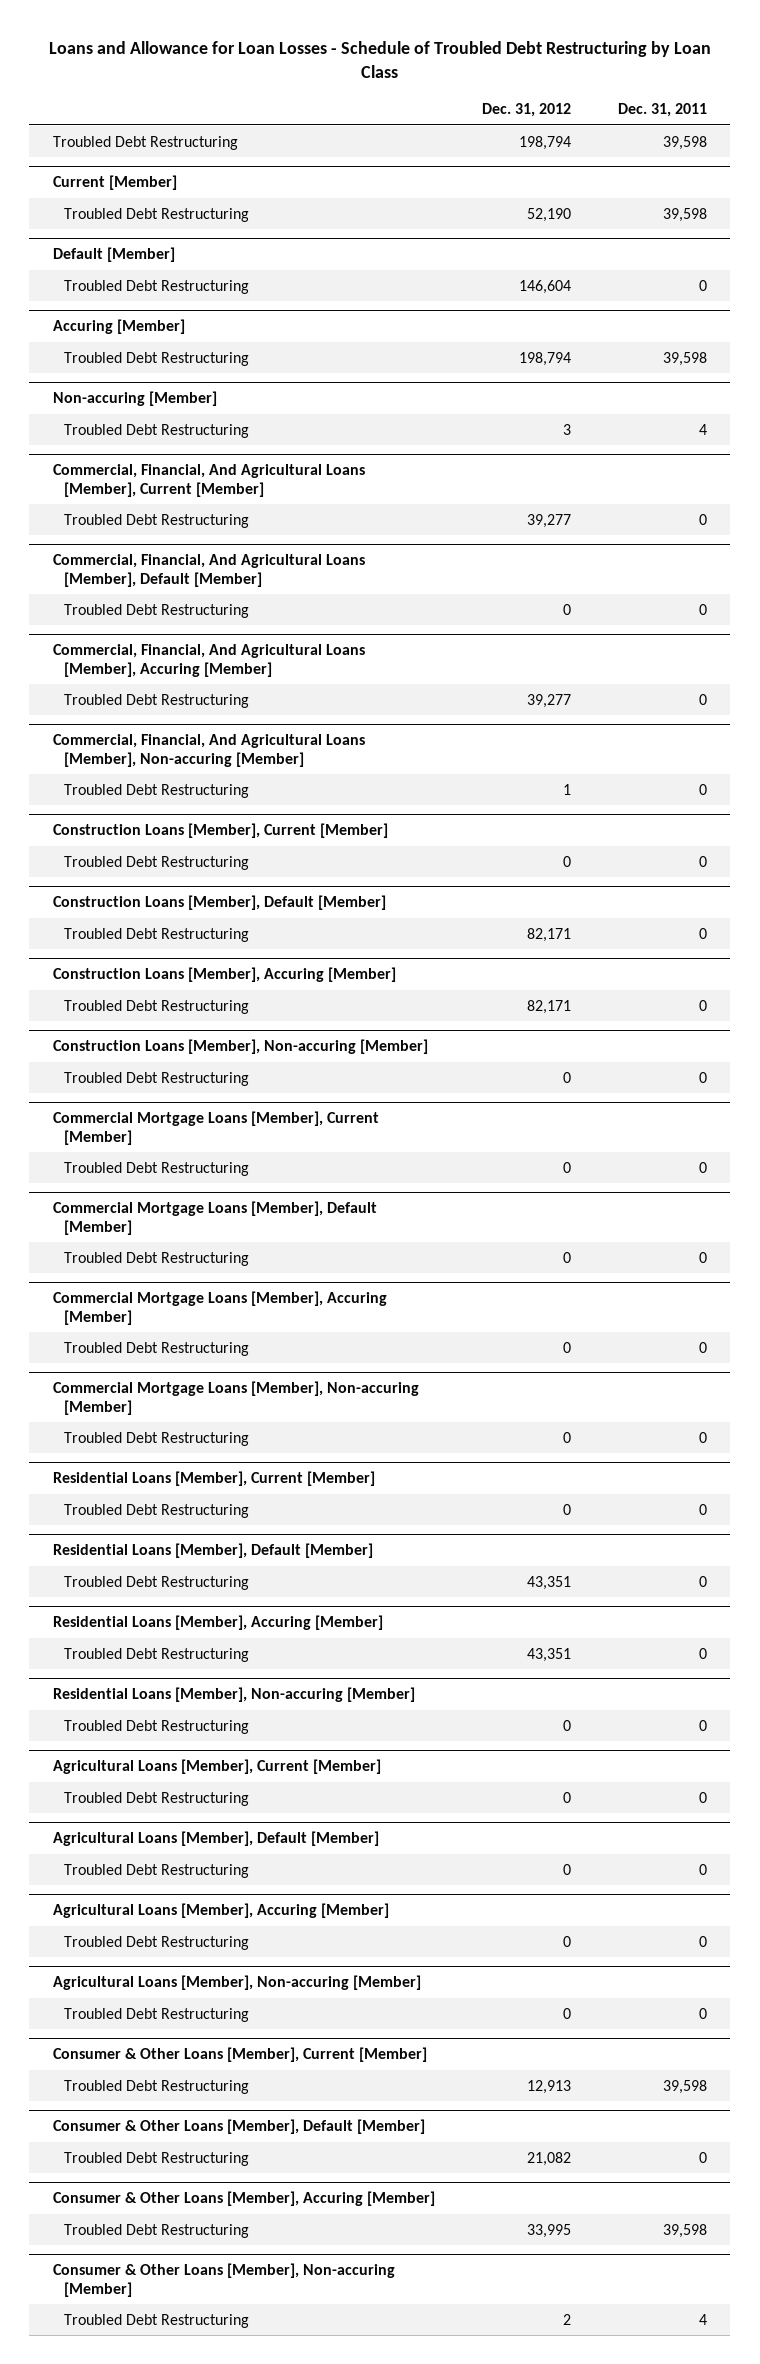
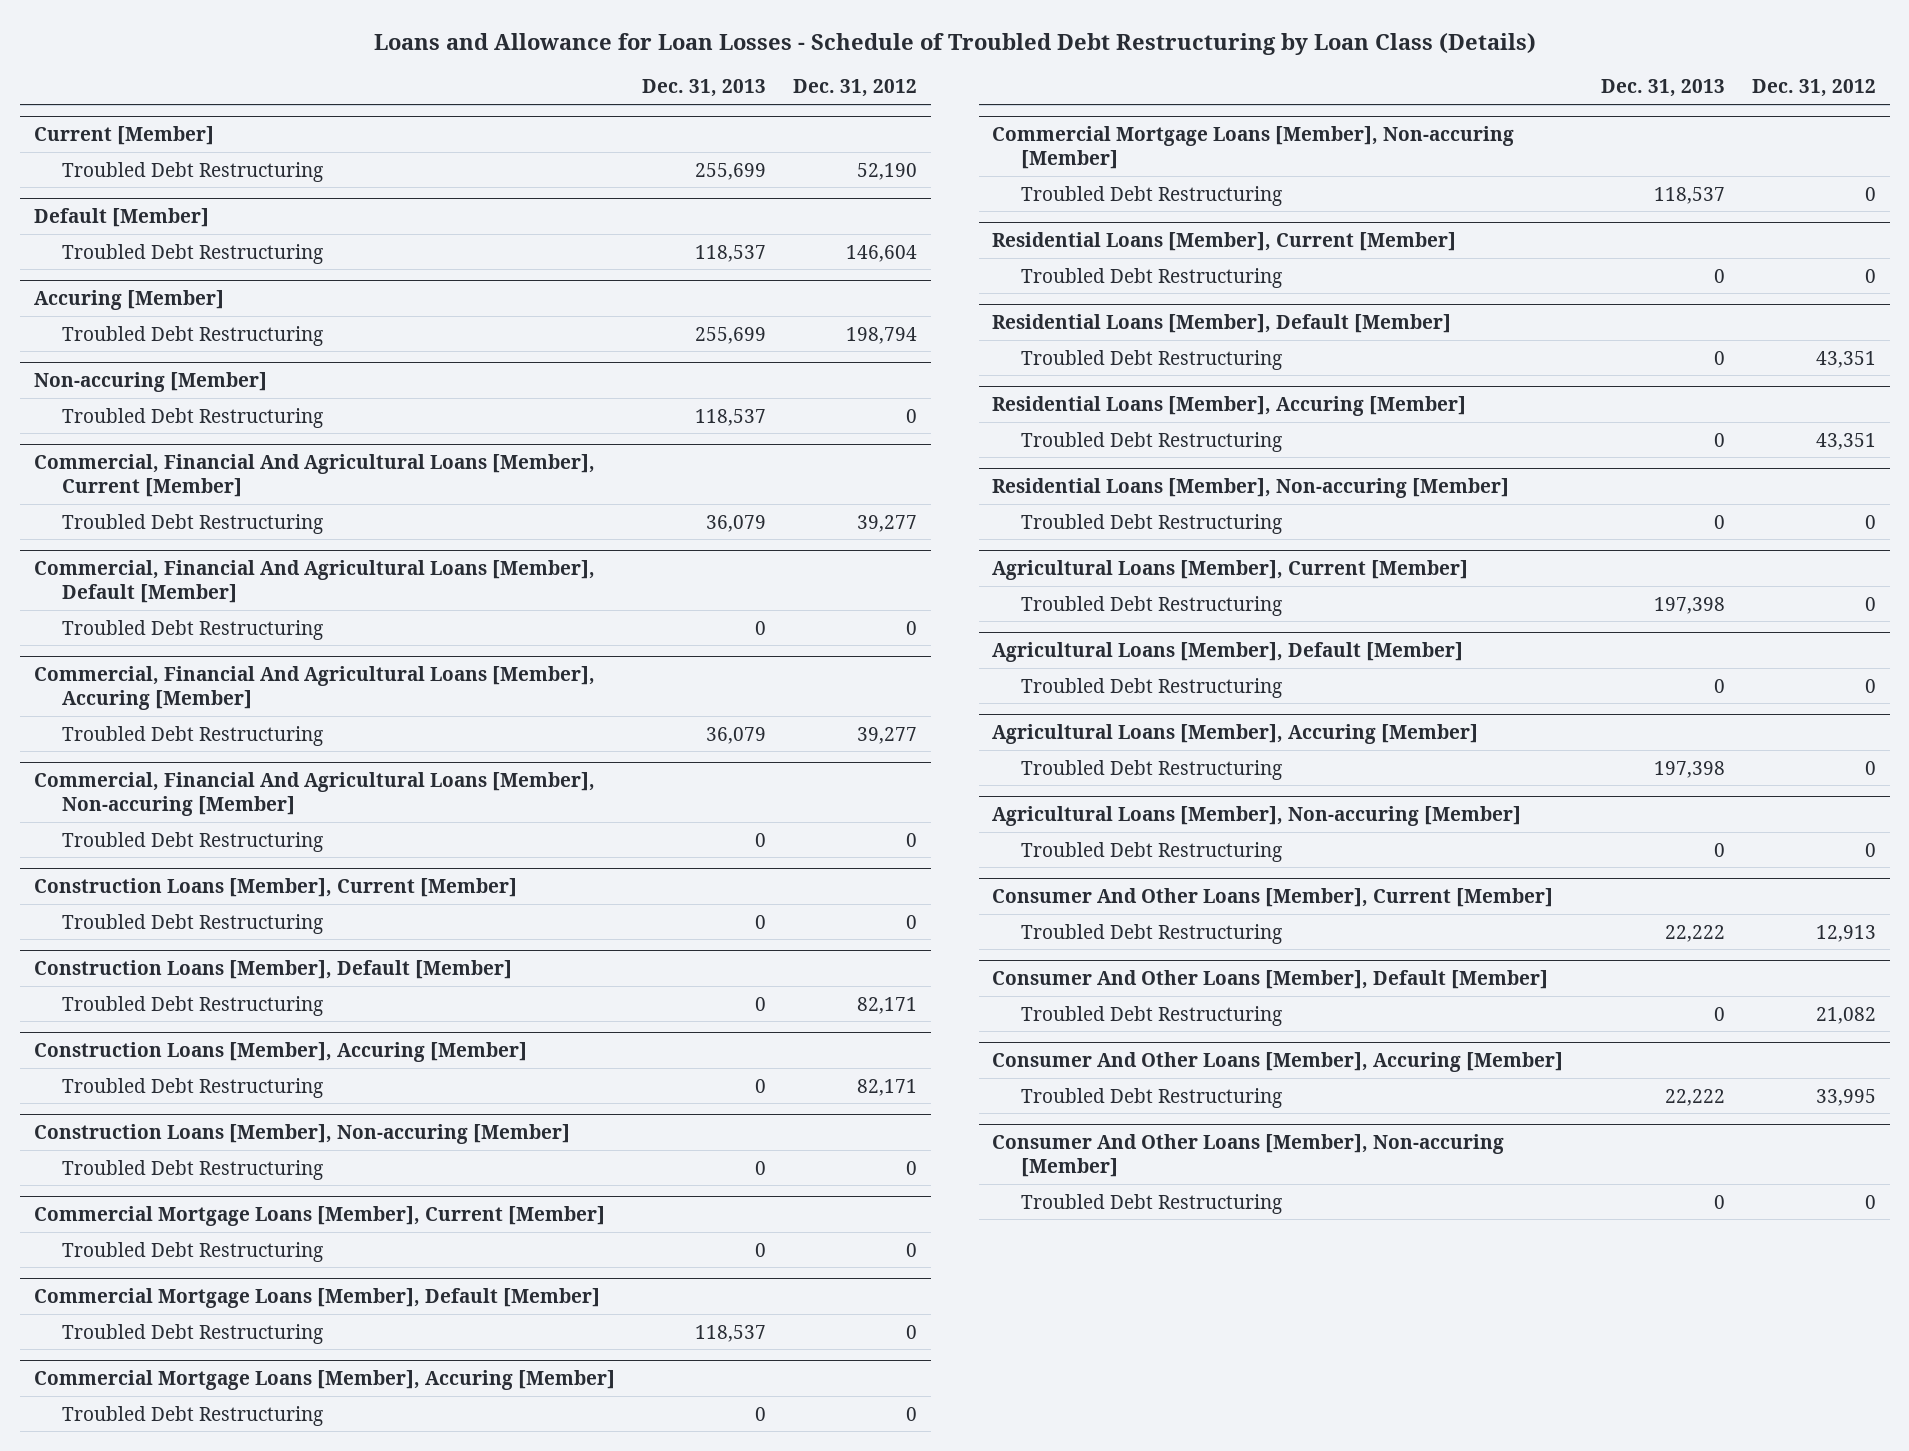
[48,40,711,78] Loans and Allowance for Loan Losses - Schedule of Troubled Debt Restructuring by Loan Class -> [373,32,1536,55] Loans and Allowance for Loan Losses - Schedule of Troubled Debt Restructuring by Loan Class (Details)
[617,103,707,118] Dec. 31, 2011 -> none
none -> [641,79,766,98] Dec. 31, 2013
[52,135,238,150] Troubled Debt Restructuring -> none
[562,423,571,435] 3 -> [906,408,918,423] 0
[52,464,365,498] Commercial, Financial, And Agricultural Loans [Member], Current [Member] -> [33,454,595,498] Commercial, Financial And Agricultural Loans [Member], Current [Member]
[52,554,365,588] Commercial, Financial, And Agricultural Loans [Member], Default [Member] -> [33,560,595,604] Commercial, Financial And Agricultural Loans [Member], Default [Member]
[52,644,365,678] Commercial, Financial, And Agricultural Loans [Member], Accuring [Member] -> [33,666,595,711] Commercial, Financial And Agricultural Loans [Member], Accuring [Member]
[52,734,365,768] Commercial, Financial, And Agricultural Loans [Member], Non-accuring [Member] -> [33,772,595,817] Commercial, Financial And Agricultural Loans [Member], Non-accuring [Member]
[562,783,571,795] 1 -> [906,832,918,847] 0
[52,2047,427,2063] Consumer & Other Loans [Member], Current [Member] -> [992,888,1554,908] Consumer And Other Loans [Member], Current [Member]
[52,2119,425,2135] Consumer & Other Loans [Member], Default [Member] -> [992,970,1549,990] Consumer And Other Loans [Member], Default [Member]
[52,2191,435,2207] Consumer & Other Loans [Member], Accuring [Member] -> [992,1052,1564,1073] Consumer And Other Loans [Member], Accuring [Member]
[52,2263,395,2298] Consumer & Other Loans [Member], Non-accuring [Member] -> [992,1134,1505,1178] Consumer And Other Loans [Member], Non-accuring [Member]
[562,2313,571,2325] 2 -> [1864,1194,1876,1209] 0

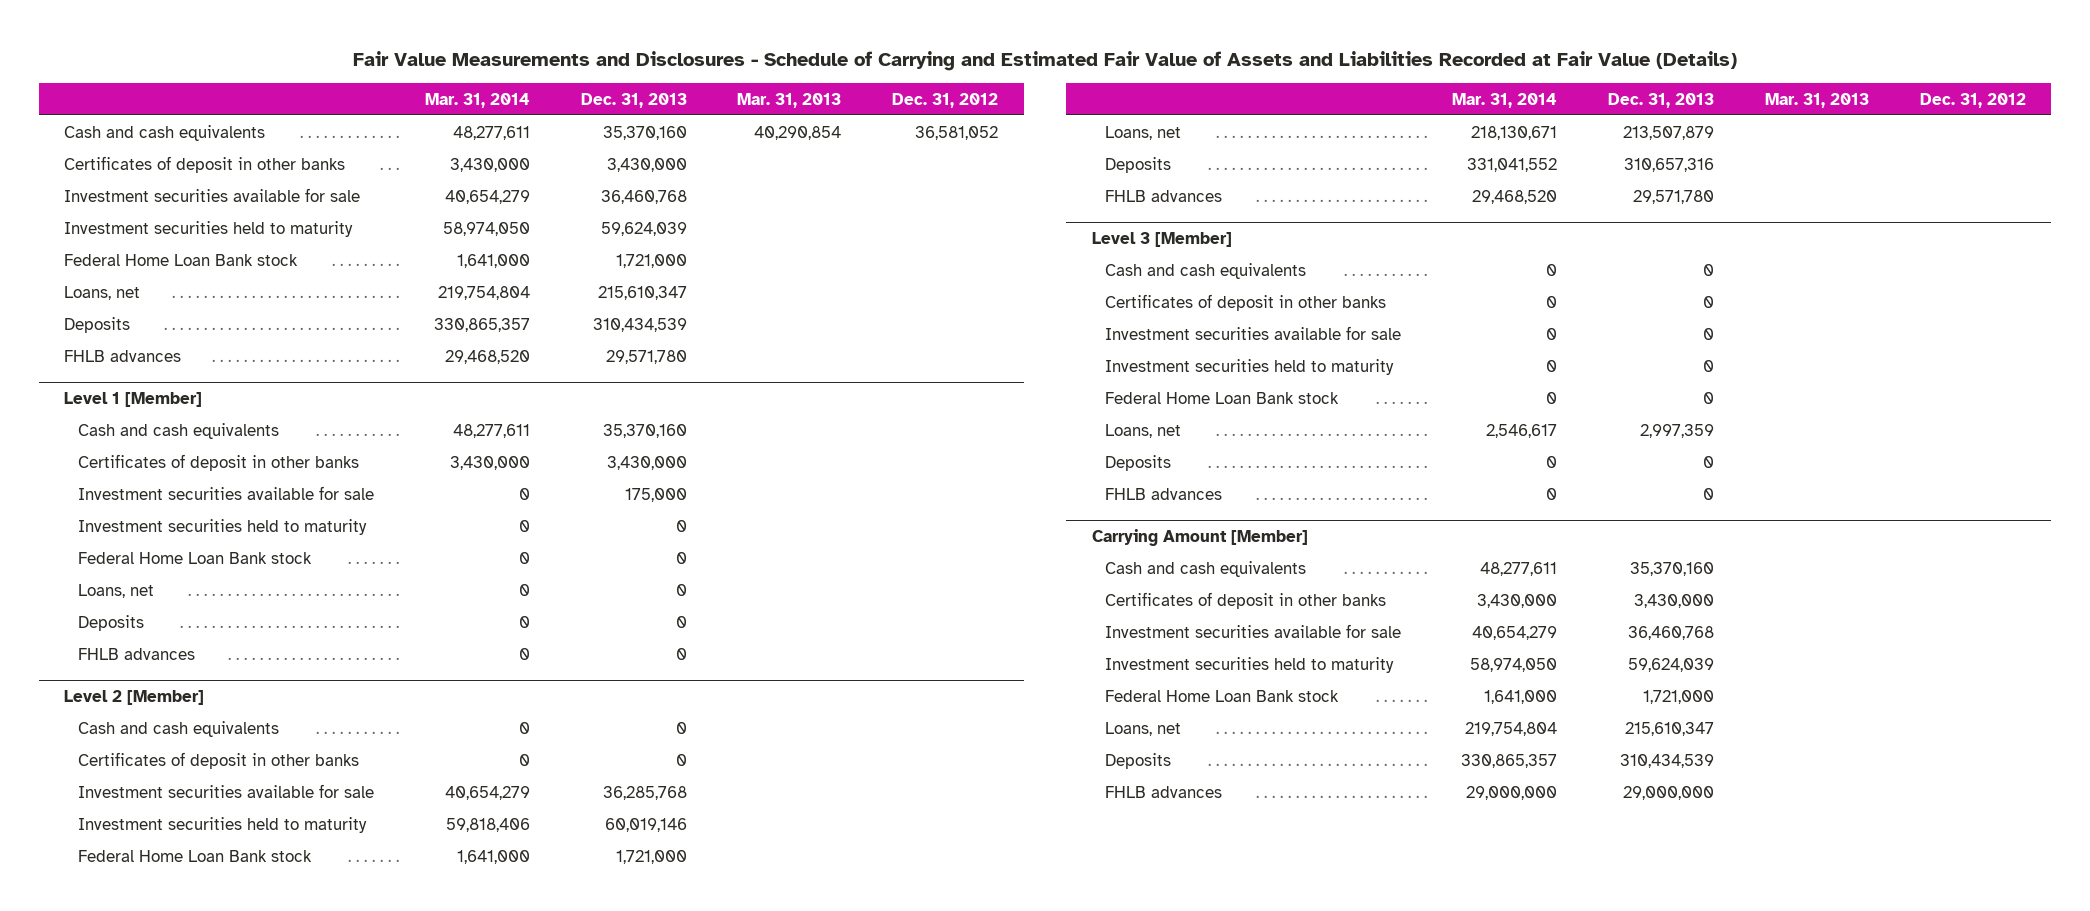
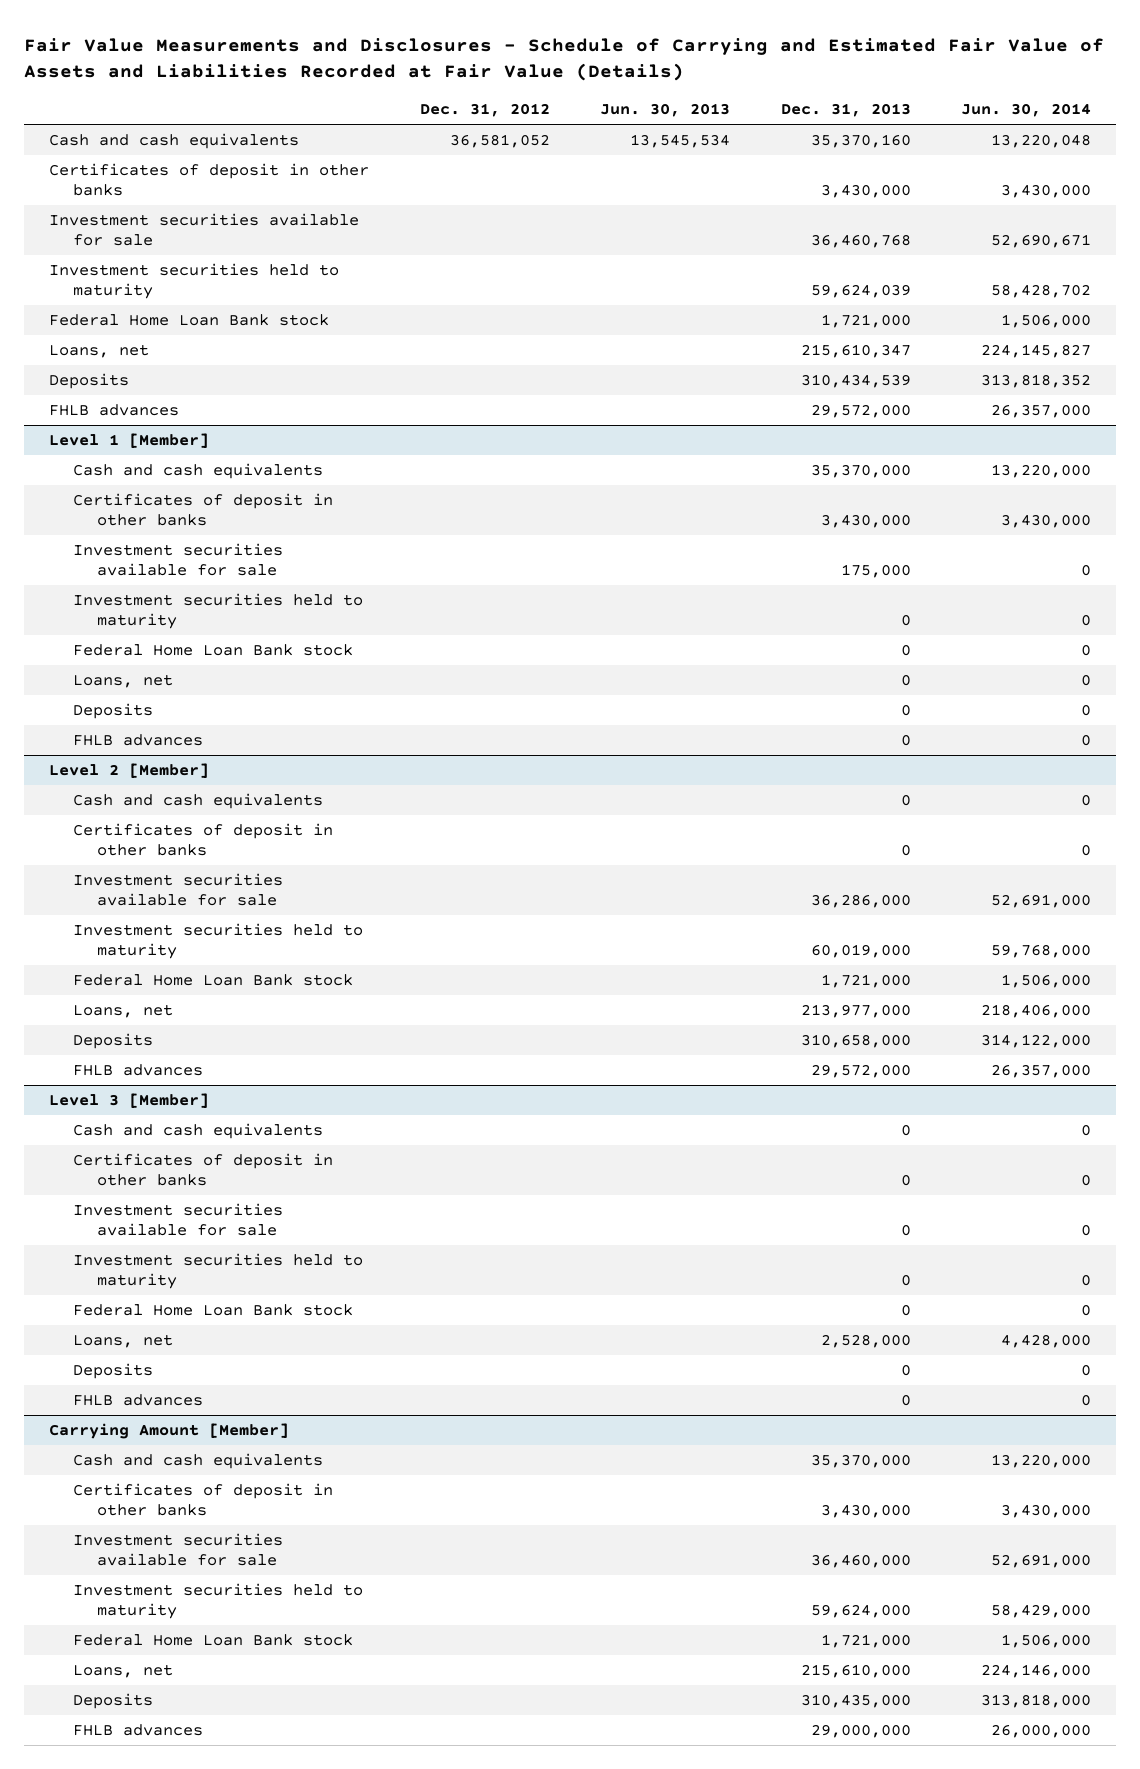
[424,92,530,108] Mar. 31, 2014 -> none
[737,92,842,108] Mar. 31, 2013 -> none
none -> [600,103,731,118] Jun. 30, 2013
none -> [960,103,1091,118] Jun. 30, 2014
[605,349,687,364] 29,571,780 -> [810,404,911,419] 29,572,000
[602,423,687,438] 35,370,160 -> [810,464,911,479] 35,370,000
[602,785,687,800] 36,285,768 -> [810,894,911,909] 36,286,000
[604,817,687,832] 60,019,146 -> [810,944,911,959] 60,019,000
[1622,125,1714,140] 213,507,879 -> [800,1004,911,1019] 213,977,000
[1623,157,1714,172] 310,657,316 -> [800,1034,911,1049] 310,658,000
[1632,189,1714,204] 29,571,780 -> [810,1064,911,1079] 29,572,000
[1639,423,1714,438] 2,997,359 -> [820,1334,911,1349] 2,528,000
[1629,561,1714,576] 35,370,160 -> [810,1454,911,1469] 35,370,000
[1627,625,1714,640] 36,460,768 -> [810,1554,911,1569] 36,460,000
[1627,657,1714,672] 59,624,039 -> [810,1604,911,1619] 59,624,000
[1624,721,1714,736] 215,610,347 -> [800,1664,911,1679] 215,610,000
[1619,753,1714,768] 310,434,539 -> [800,1694,911,1709] 310,435,000

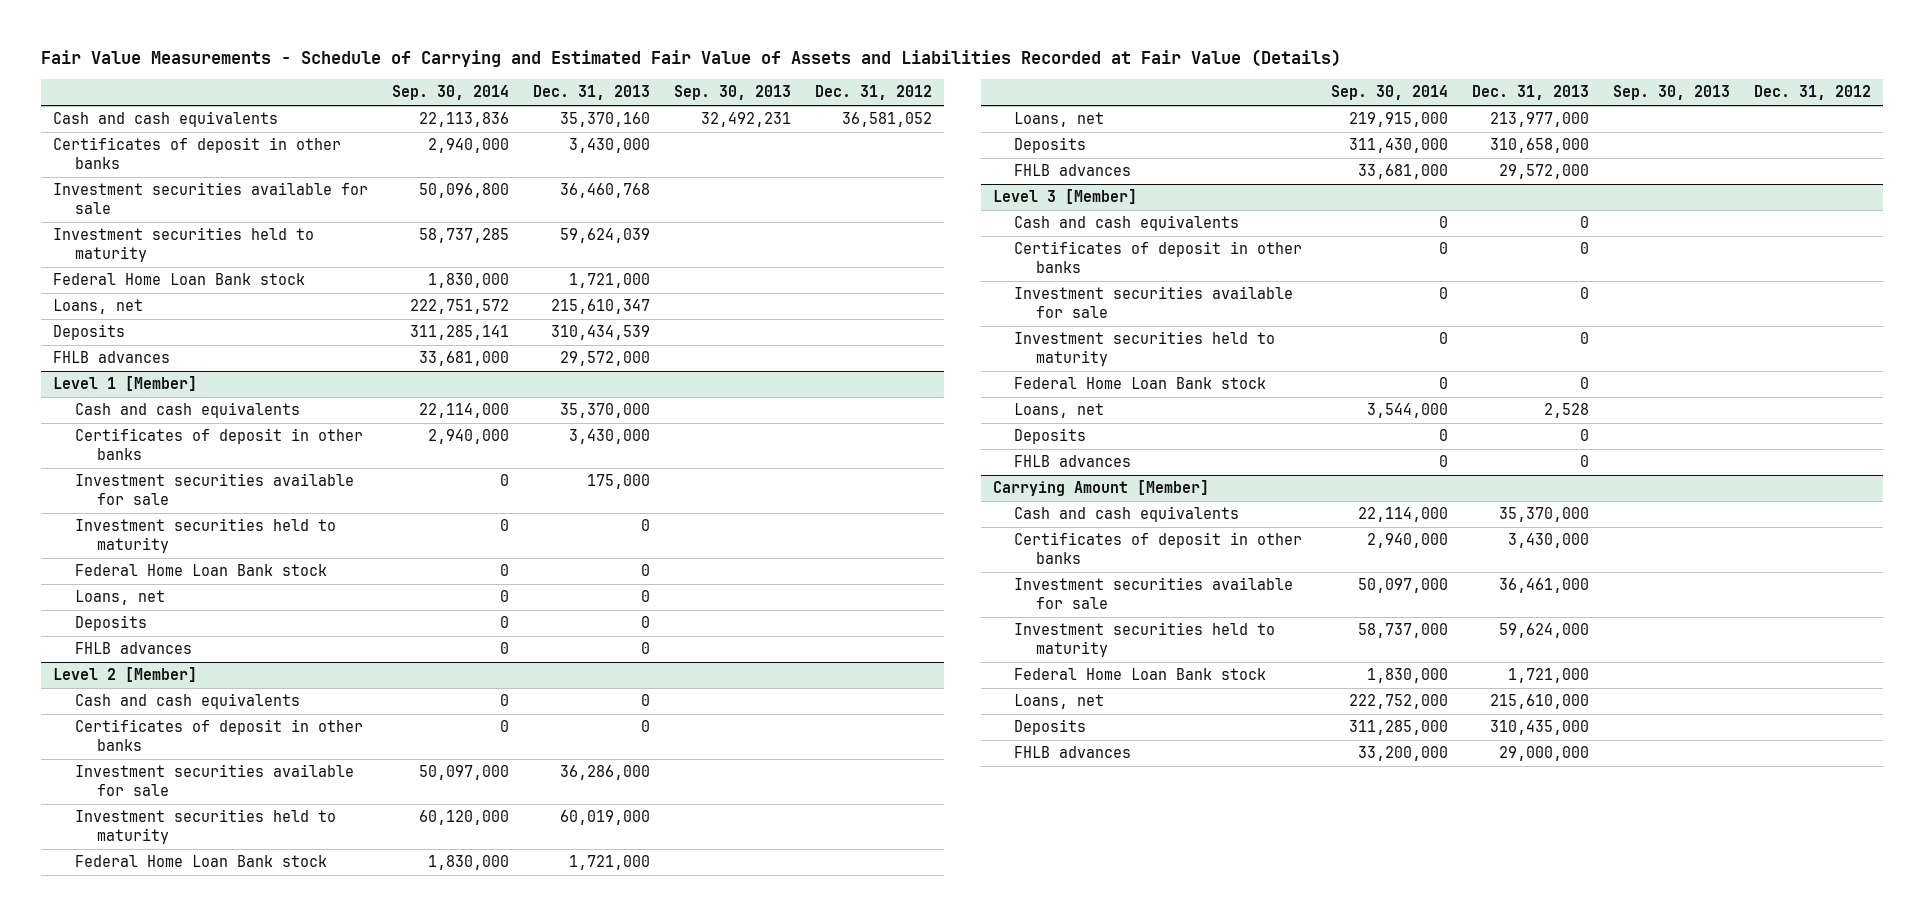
[24,37,1105,81] Fair Value Measurements and Disclosures - Schedule of Carrying and Estimated Fair Value of Assets and Liabilities Recorded at Fair Value (Details) -> [41,49,1342,68] Fair Value Measurements - Schedule of Carrying and Estimated Fair Value of Assets and Liabilities Recorded at Fair Value (Details)
[600,103,731,118] Jun. 30, 2013 -> none
[960,103,1091,118] Jun. 30, 2014 -> none
none -> [392,85,510,101] Sep. 30, 2014
none -> [674,85,792,101] Sep. 30, 2013
[820,1334,911,1349] 2,528,000 -> [1544,403,1590,419] 2,528
[810,1554,911,1569] 36,460,000 -> [1499,578,1590,594] 36,461,000

